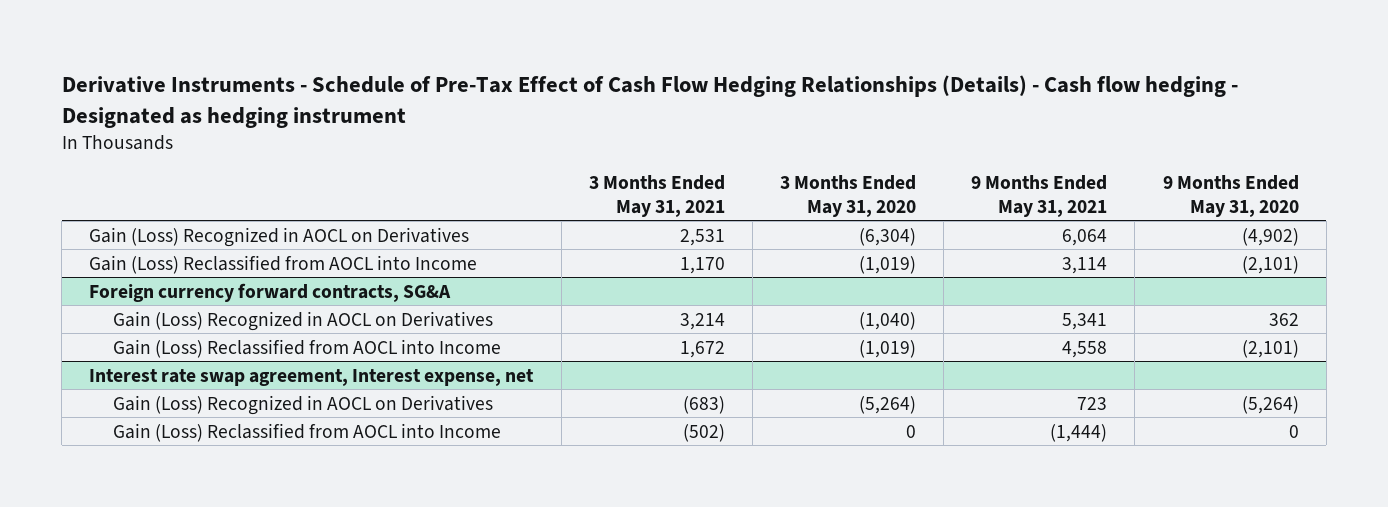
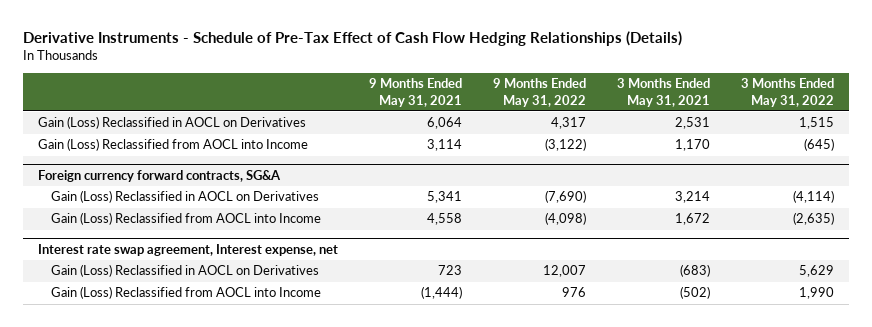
[61,75,1238,128] Derivative Instruments - Schedule of Pre-Tax Effect of Cash Flow Hedging Relationships (Details) - Cash flow hedging - Designated as hedging instrument -> [22,30,682,46] Derivative Instruments - Schedule of Pre-Tax Effect of Cash Flow Hedging Relationships (Details)
[780,175,917,217] 3 Months Ended May 31, 2020 -> none
[1162,175,1299,217] 9 Months Ended May 31, 2020 -> none
none -> [492,78,586,107] 9 Months Ended May 31, 2022
none -> [740,78,834,107] 3 Months Ended May 31, 2022
[89,226,470,247] Gain (Loss) Recognized in AOCL on Derivatives -> [37,116,306,130] Gain (Loss) Reclassified in AOCL on Derivatives
[112,310,493,331] Gain (Loss) Recognized in AOCL on Derivatives -> [50,190,319,204] Gain (Loss) Reclassified in AOCL on Derivatives
[112,394,493,415] Gain (Loss) Recognized in AOCL on Derivatives -> [50,264,319,278] Gain (Loss) Reclassified in AOCL on Derivatives

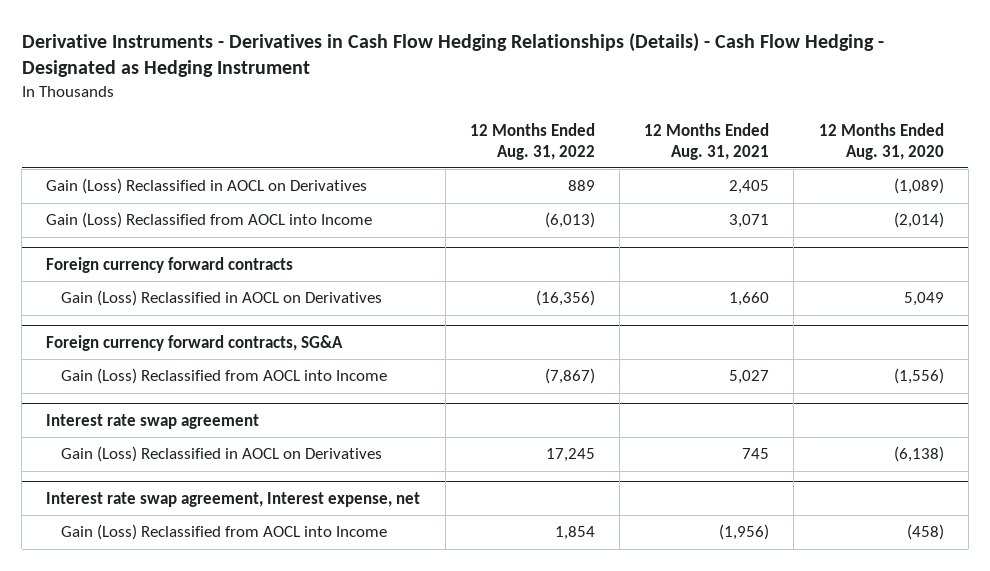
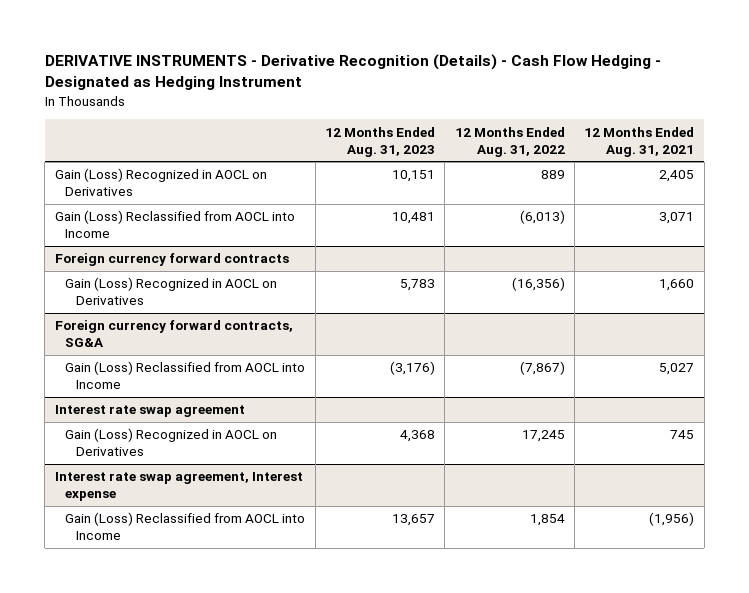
[21,32,884,77] Derivative Instruments - Derivatives in Cash Flow Hedging Relationships (Details) - Cash Flow Hedging - Designated as Hedging Instrument -> [44,53,661,91] DERIVATIVE INSTRUMENTS - Derivative Recognition (Details) - Cash Flow Hedging - Designated as Hedging Instrument
[818,122,944,160] 12 Months Ended Aug. 31, 2020 -> none
none -> [325,126,436,157] 12 Months Ended Aug. 31, 2023
[46,178,368,195] Gain (Loss) Reclassified in AOCL on Derivatives -> [54,168,267,197] Gain (Loss) Recognized in AOCL on Derivatives
[60,290,382,307] Gain (Loss) Reclassified in AOCL on Derivatives -> [65,277,278,306] Gain (Loss) Recognized in AOCL on Derivatives
[60,446,382,463] Gain (Loss) Reclassified in AOCL on Derivatives -> [65,428,278,457] Gain (Loss) Recognized in AOCL on Derivatives
[46,491,421,507] Interest rate swap agreement, Interest expense, net -> [54,472,303,502] Interest rate swap agreement, Interest expense

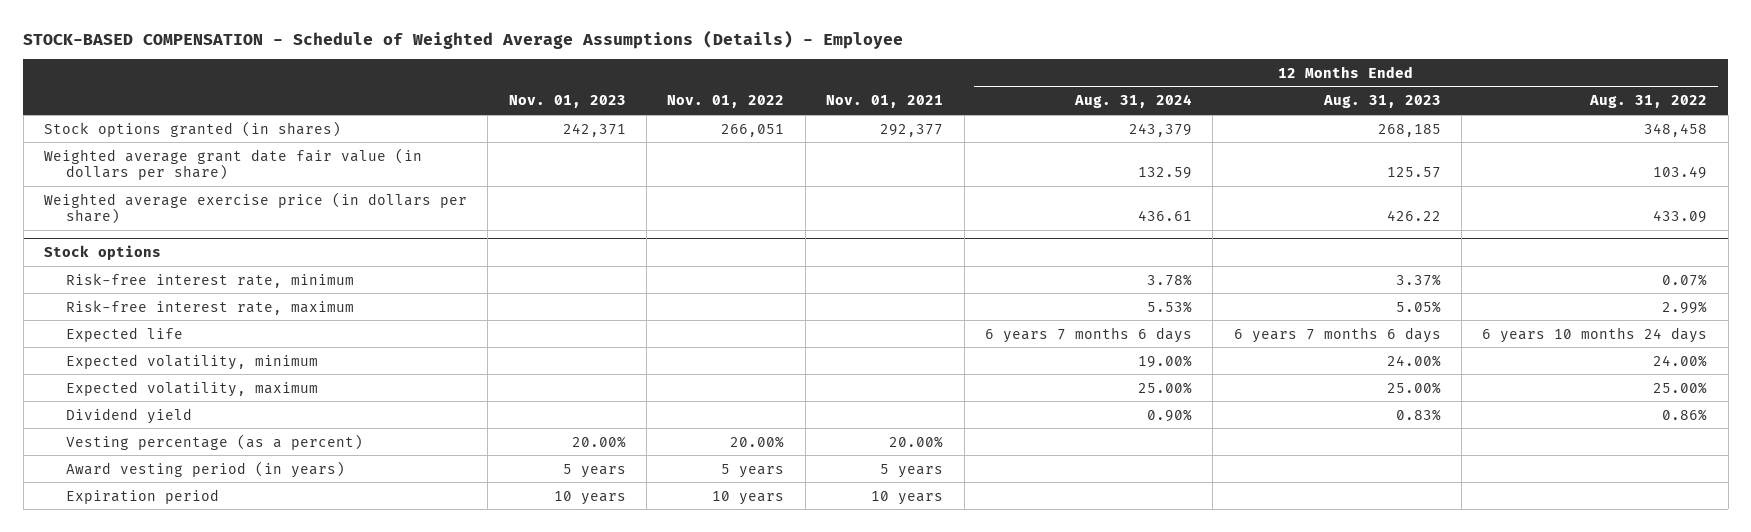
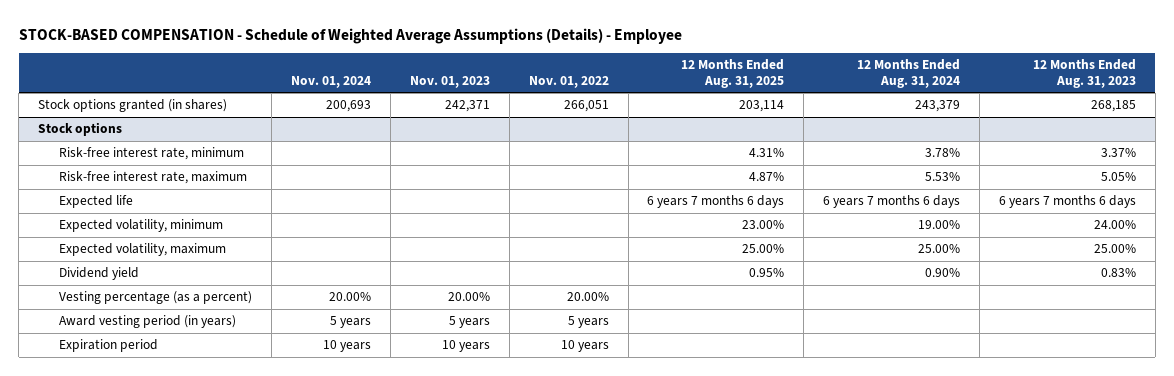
[826,95,944,109] Nov. 01, 2021 -> none
[1589,95,1708,109] Aug. 31, 2022 -> none
none -> [291,75,372,88] Nov. 01, 2024
none -> [681,59,785,88] 12 Months Ended Aug. 31, 2025
[44,147,423,181] Weighted average grant date fair value (in dollars per share) -> none
[44,191,468,225] Weighted average exercise price (in dollars per share) -> none

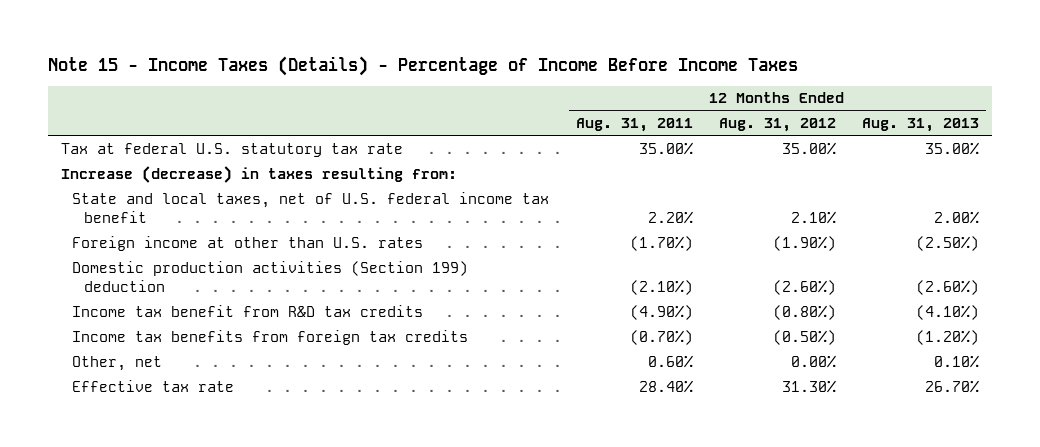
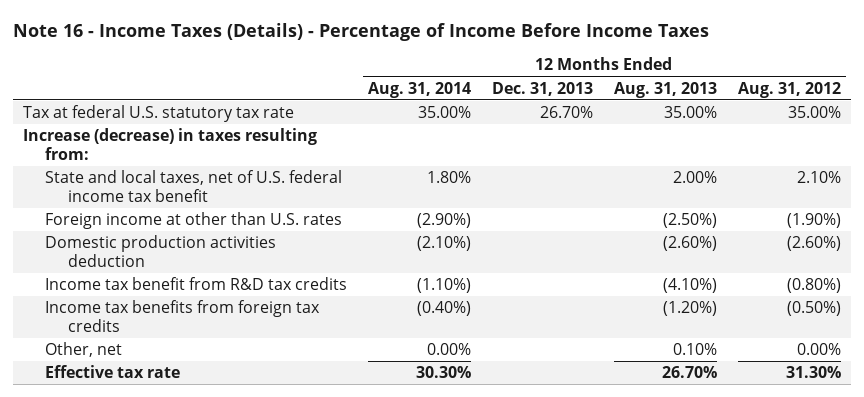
[47,55,798,76] Note 15 - Income Taxes (Details) - Percentage of Income Before Income Taxes -> [12,23,709,42] Note 16 - Income Taxes (Details) - Percentage of Income Before Income Taxes
[575,118,693,133] Aug. 31, 2011 -> none
none -> [368,81,472,98] Aug. 31, 2014
none -> [492,81,594,96] Dec. 31, 2013
[72,260,469,292] Domestic production activities (Section 199) deduction -> [45,235,277,268] Domestic production activities deduction

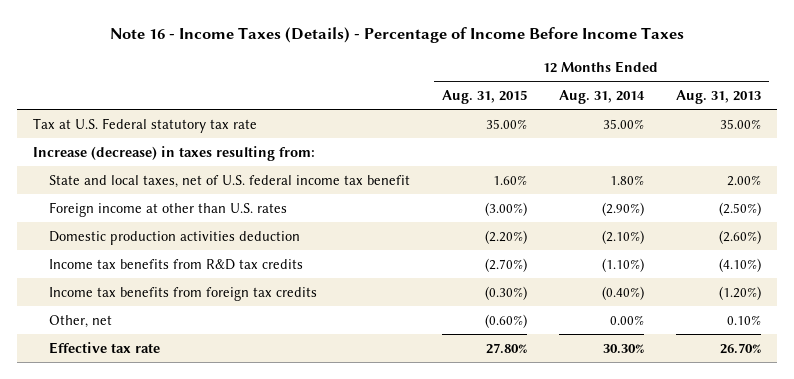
[492,81,594,96] Dec. 31, 2013 -> none
[737,81,841,98] Aug. 31, 2012 -> none
none -> [441,90,527,105] Aug. 31, 2015
[23,105,295,123] Tax at federal U.S. statutory tax rate -> [32,117,257,133] Tax at U.S. Federal statutory tax rate
[45,277,348,291] Income tax benefit from R&D tax credits -> [48,258,303,270] Income tax benefits from R&D tax credits

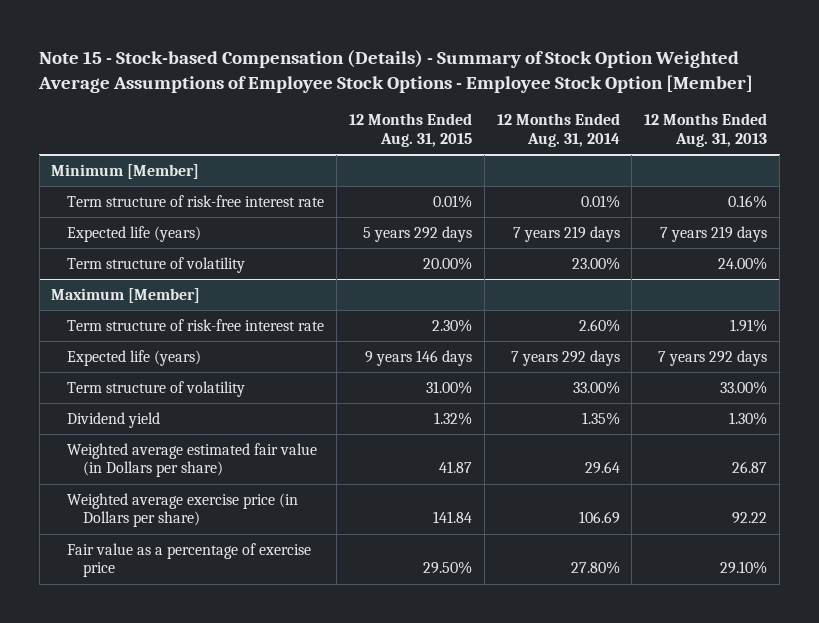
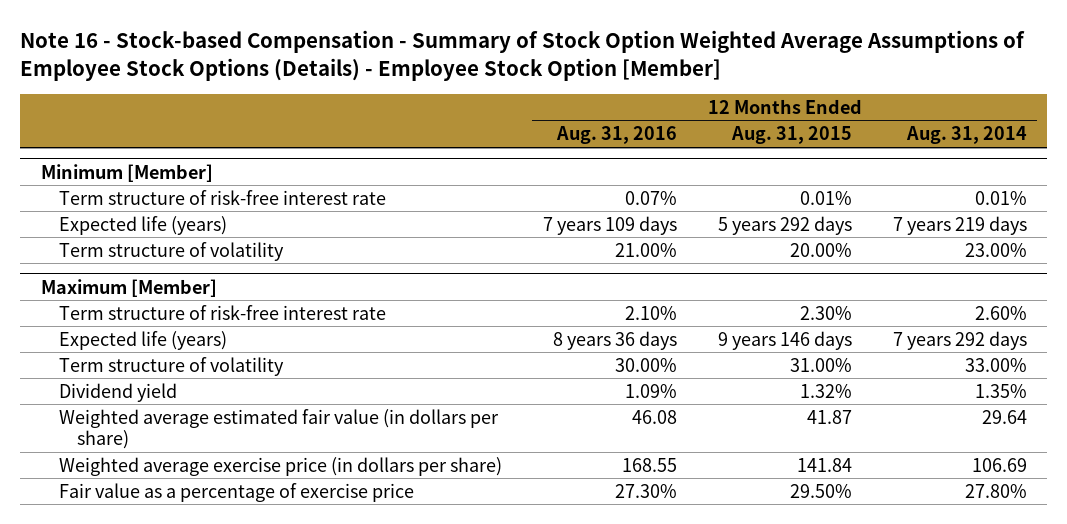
[38,49,754,93] Note 15 - Stock-based Compensation (Details) - Summary of Stock Option Weighted Average Assumptions of Employee Stock Options - Employee Stock Option [Member] -> [20,30,1026,82] Note 16 - Stock-based Compensation - Summary of Stock Option Weighted Average Assumptions of Employee Stock Options (Details) - Employee Stock Option [Member]
[644,113,768,147] 12 Months Ended Aug. 31, 2013 -> none
none -> [555,126,677,145] Aug. 31, 2016
[67,442,318,478] Weighted average estimated fair value (in Dollars per share) -> [58,408,499,450] Weighted average estimated fair value (in dollars per share)
[67,492,299,528] Weighted average exercise price (in Dollars per share) -> [58,456,502,476] Weighted average exercise price (in dollars per share)

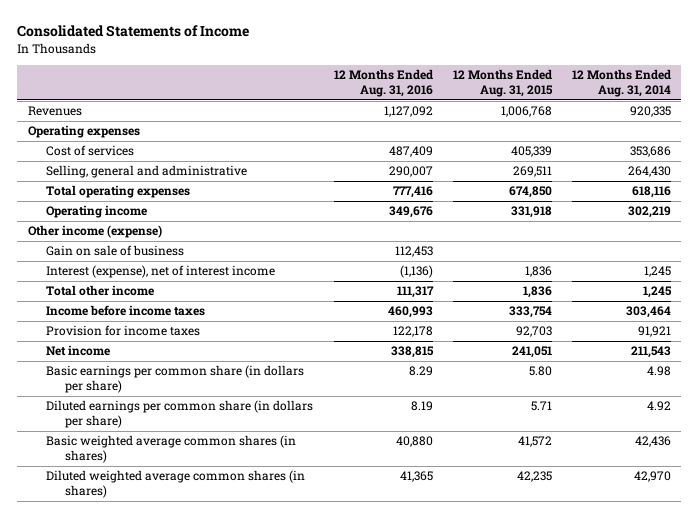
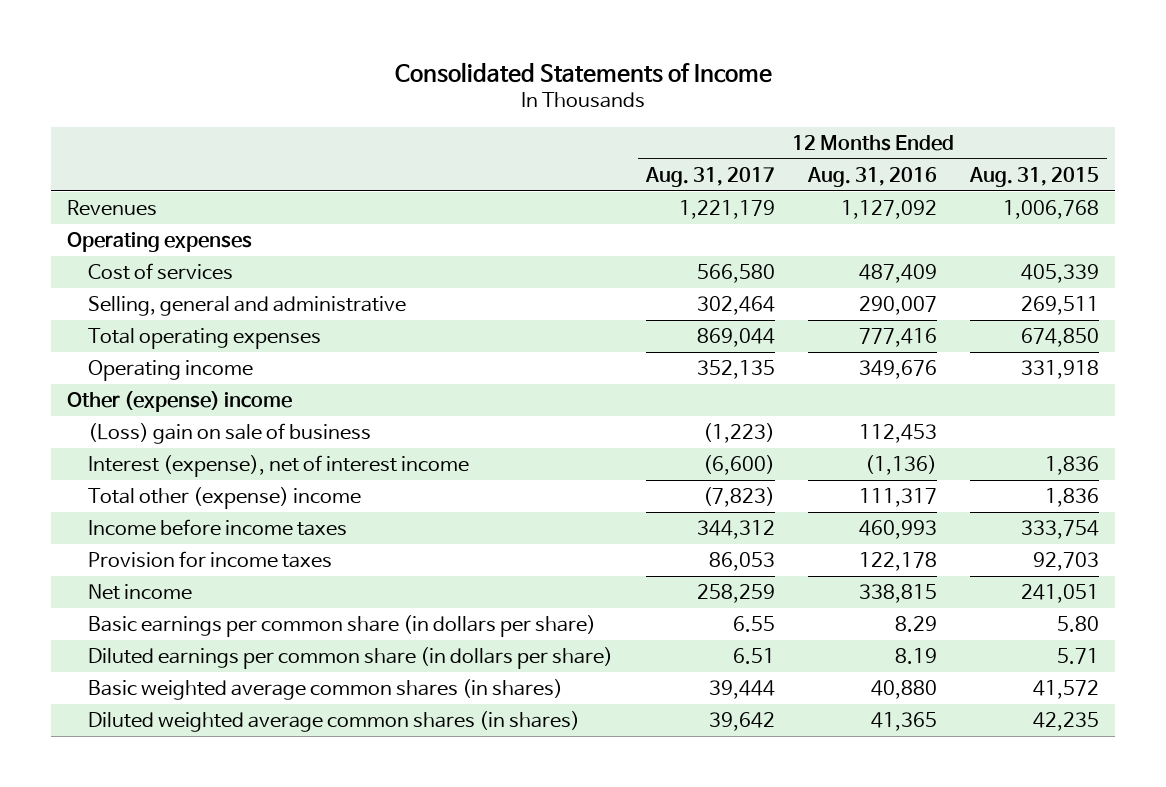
[572,68,672,97] 12 Months Ended Aug. 31, 2014 -> none
none -> [645,166,776,187] Aug. 31, 2017
[27,225,162,239] Other income (expense) -> [67,390,293,412] Other (expense) income
[46,245,185,257] Gain on sale of business -> [88,422,372,444] (Loss) gain on sale of business
[46,285,155,297] Total other income -> [88,486,362,509] Total other (expense) income

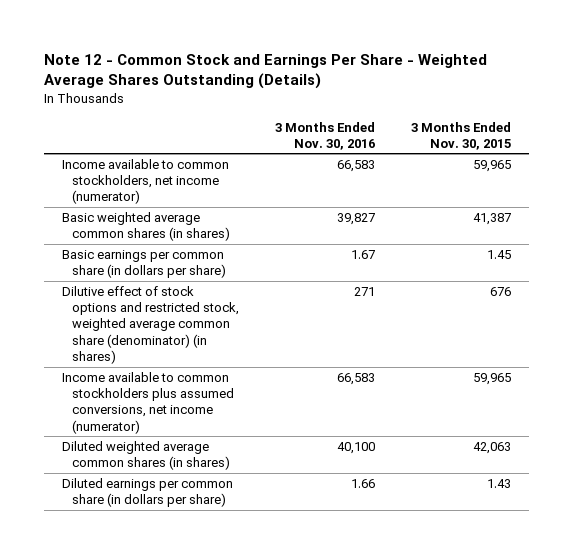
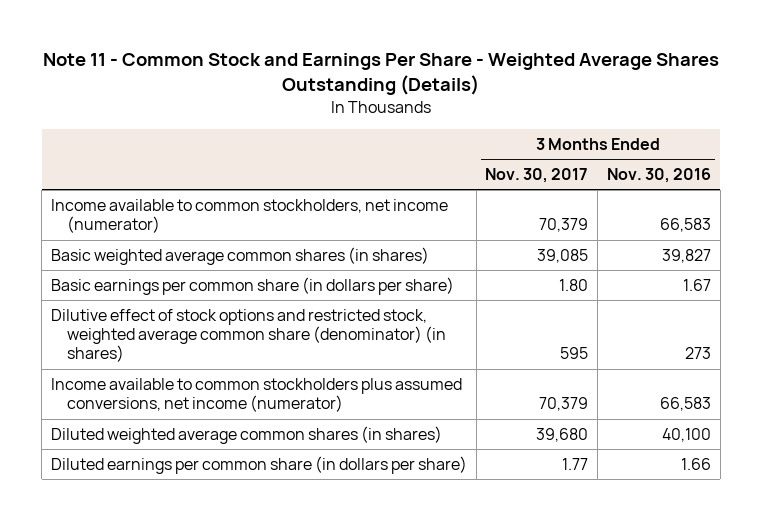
[44,53,488,90] Note 12 - Common Stock and Earnings Per Share - Weighted Average Shares Outstanding (Details) -> [42,53,719,96] Note 11 - Common Stock and Earnings Per Share - Weighted Average Shares Outstanding (Details)
[411,121,512,150] 3 Months Ended Nov. 30, 2015 -> none
none -> [485,168,589,184] Nov. 30, 2017
[354,287,376,297] 271 -> [684,347,711,360] 273

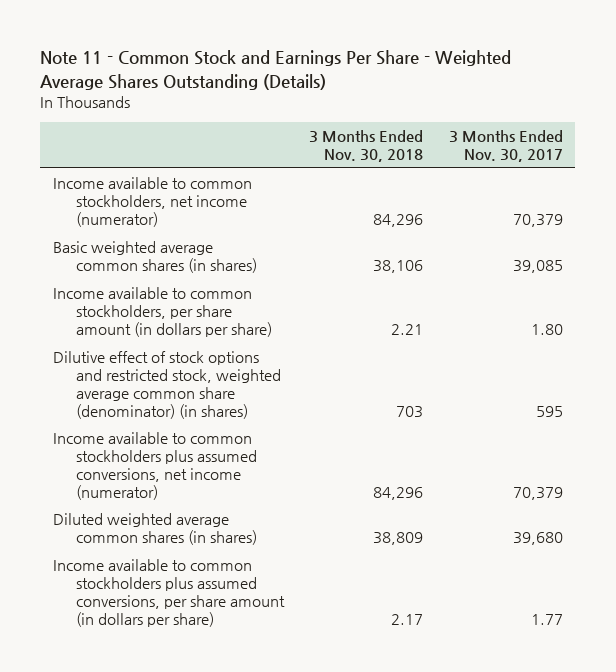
[606,168,711,184] Nov. 30, 2016 -> none
none -> [309,130,424,162] 3 Months Ended Nov. 30, 2018
[50,276,454,295] Basic earnings per common share (in dollars per share) -> [52,287,272,337] Income available to common stockholders, per share amount (in dollars per share)
[50,455,467,474] Diluted earnings per common share (in dollars per share) -> [52,559,285,627] Income available to common stockholders plus assumed conversions, per share amount (in dollars per share)

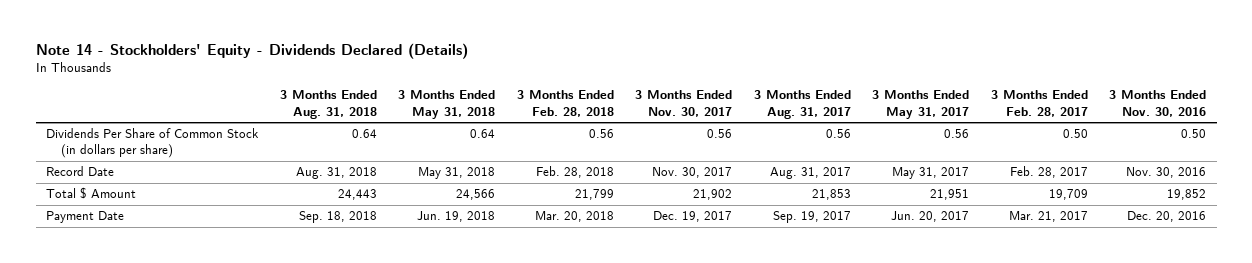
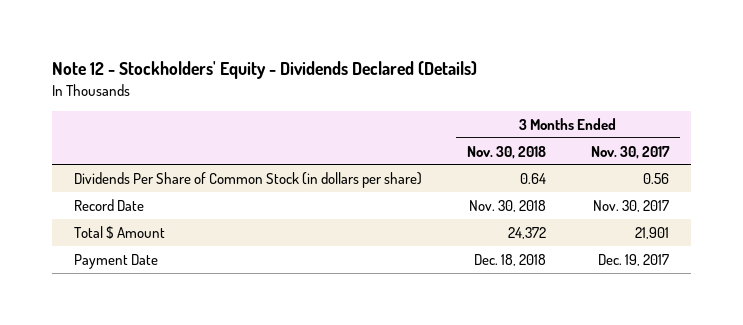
[35,42,468,59] Note 14 - Stockholders' Equity - Dividends Declared (Details) -> [51,61,477,80] Note 12 - Stockholders' Equity - Dividends Declared (Details)
[279,90,377,119] 3 Months Ended Aug. 31, 2018 -> none
[398,90,496,119] 3 Months Ended May 31, 2018 -> none
[516,90,614,117] 3 Months Ended Feb. 28, 2018 -> none
[753,90,851,119] 3 Months Ended Aug. 31, 2017 -> none
[872,90,970,119] 3 Months Ended May 31, 2017 -> none
[990,90,1088,117] 3 Months Ended Feb. 28, 2017 -> none
[1109,90,1207,117] 3 Months Ended Nov. 30, 2016 -> none
none -> [467,145,547,159] Nov. 30, 2018
[693,189,733,201] 21,902 -> [634,226,669,239] 21,901

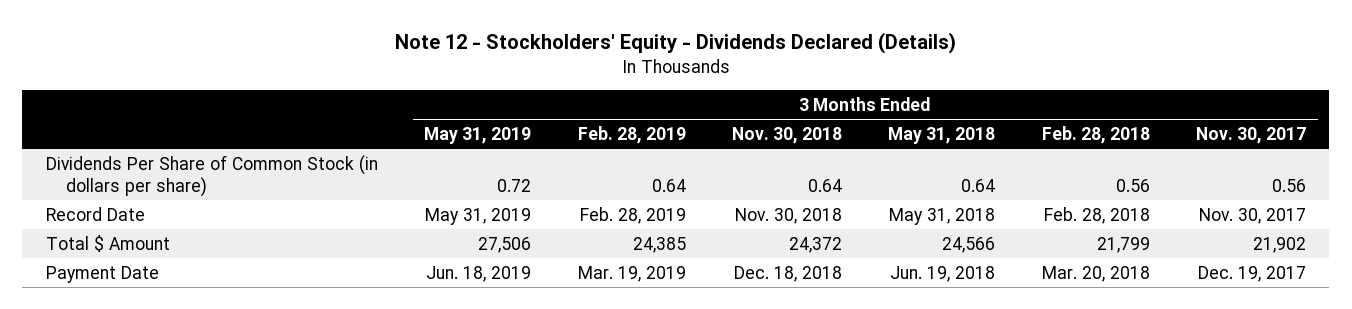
none -> [424,127,532,145] May 31, 2019
none -> [577,126,686,145] Feb. 28, 2019
none -> [888,127,996,145] May 31, 2018
none -> [1041,126,1150,145] Feb. 28, 2018
[634,226,669,239] 21,901 -> [1253,236,1307,253] 21,902

